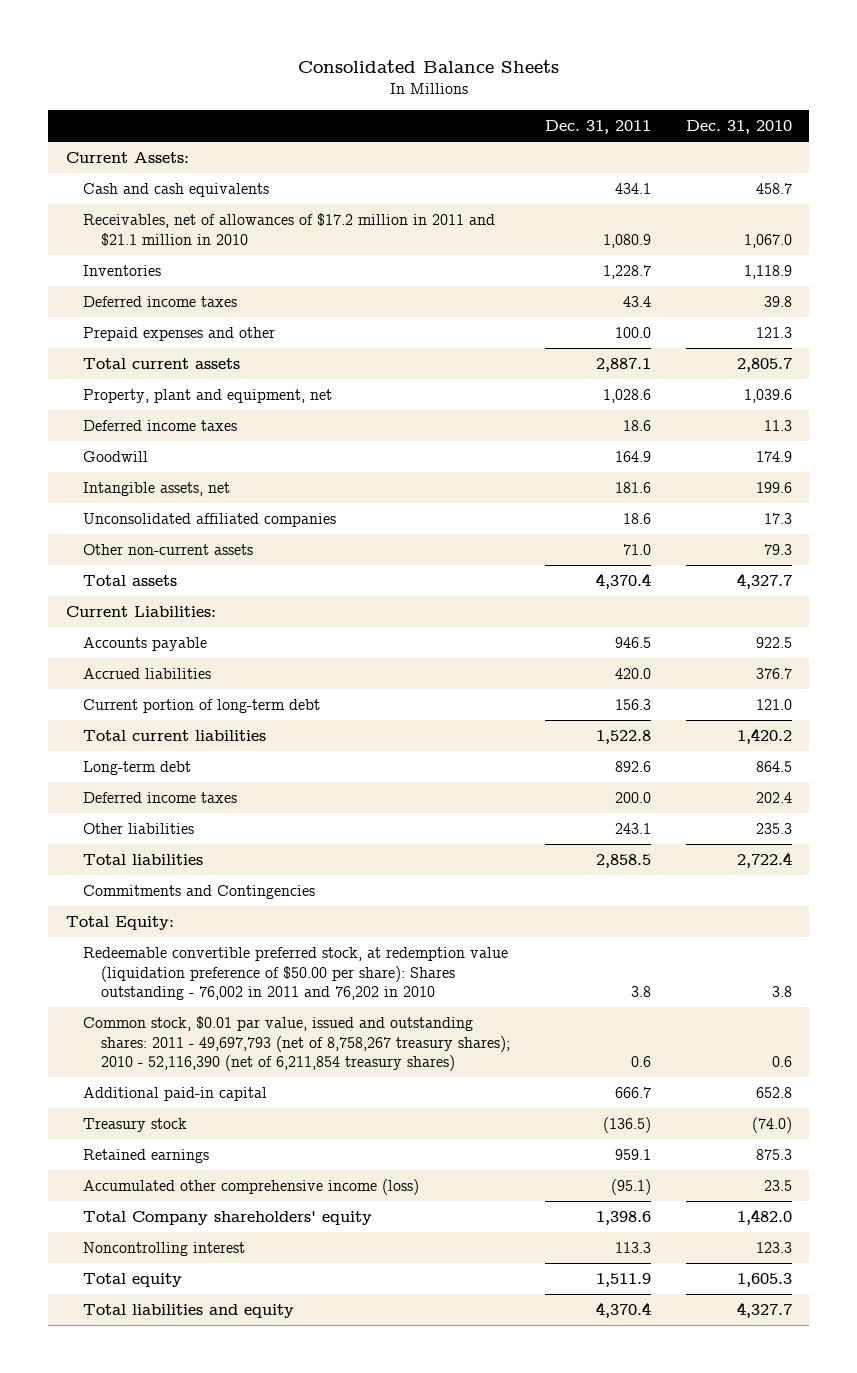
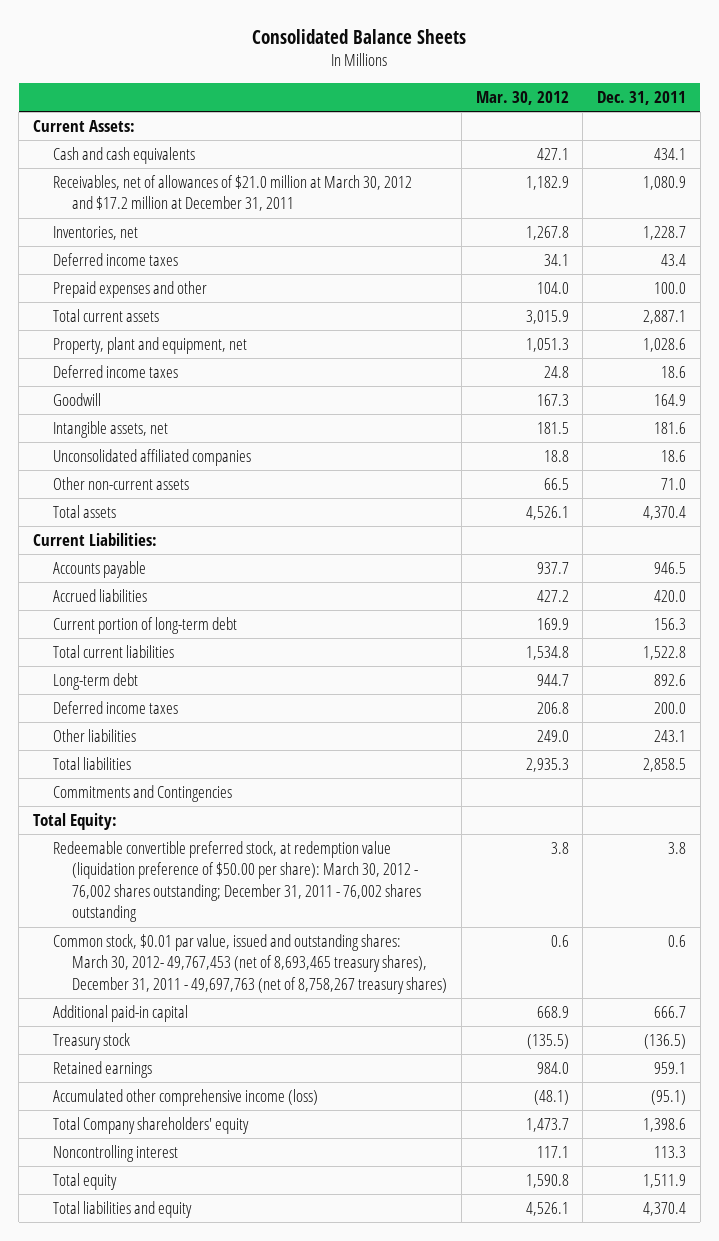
[685,120,792,135] Dec. 31, 2010 -> none
none -> [475,90,569,105] Mar. 30, 2012
[83,213,496,246] Receivables, net of allowances of $17.2 million in 2011 and $21.1 million in 2010 -> [52,175,412,212] Receivables, net of allowances of $21.0 million at March 30, 2012 and $17.2 million at December 31, 2011
[83,265,162,277] Inventories -> [52,226,138,241] Inventories, net
[83,947,509,1000] Redeemable convertible preferred stock, at redemption value (liquidation preference of $50.00 per share): Shares outstanding - 76,002 in 2011 and 76,202 in 2010 -> [52,841,422,923] Redeemable convertible preferred stock, at redemption value (liquidation preference of $50.00 per share): March 30, 2012 - 76,002 shares outstanding; December 31, 2011 - 76,002 shares outstanding
[83,1016,510,1071] Common stock, $0.01 par value, issued and outstanding shares: 2011 - 49,697,793 (net of 8,758,267 treasury shares); 2010 - 52,116,390 (net of 6,211,854 treasury shares) -> [52,934,448,994] Common stock, $0.01 par value, issued and outstanding shares: March 30, 2012- 49,767,453 (net of 8,693,465 treasury shares), December 31, 2011 - 49,697,763 (net of 8,758,267 treasury shares)

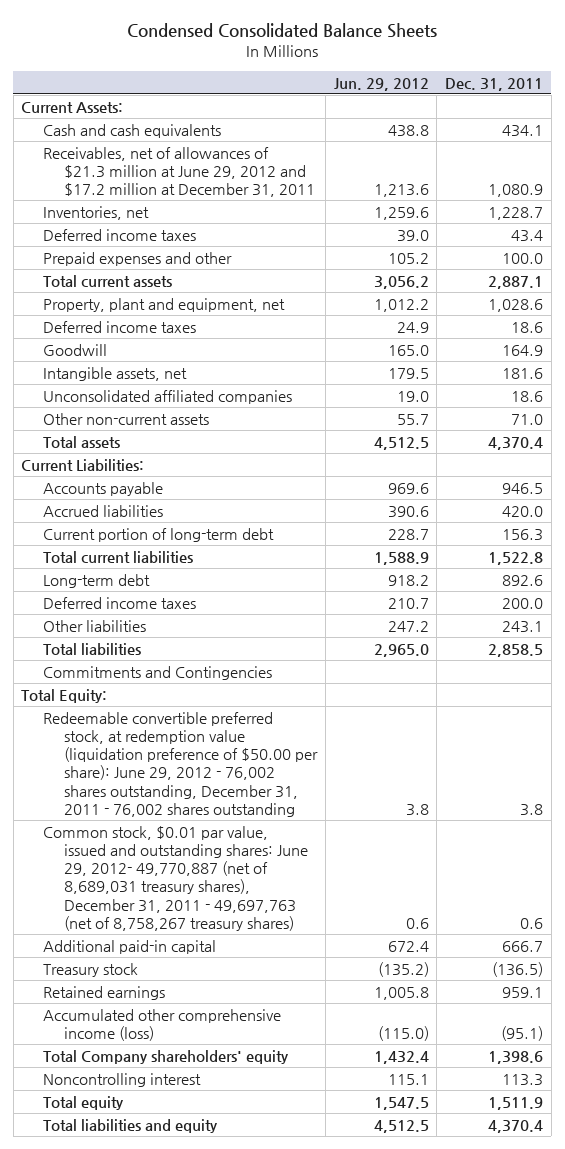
[252,29,467,45] Consolidated Balance Sheets -> [127,23,438,39] Condensed Consolidated Balance Sheets
[475,90,569,105] Mar. 30, 2012 -> none
none -> [333,77,429,91] Jun. 29, 2012
[52,175,412,212] Receivables, net of allowances of $21.0 million at March 30, 2012 and $17.2 million at December 31, 2011 -> [42,146,316,198] Receivables, net of allowances of $21.3 million at June 29, 2012 and $17.2 million at December 31, 2011
[52,841,422,923] Redeemable convertible preferred stock, at redemption value (liquidation preference of $50.00 per share): March 30, 2012 - 76,002 shares outstanding; December 31, 2011 - 76,002 shares outstanding -> [42,711,319,817] Redeemable convertible preferred stock, at redemption value (liquidation preference of $50.00 per share): June 29, 2012 - 76,002 shares outstanding, December 31, 2011 - 76,002 shares outstanding
[52,934,448,994] Common stock, $0.01 par value, issued and outstanding shares: March 30, 2012- 49,767,453 (net of 8,693,465 treasury shares), December 31, 2011 - 49,697,763 (net of 8,758,267 treasury shares) -> [42,825,309,931] Common stock, $0.01 par value, issued and outstanding shares: June 29, 2012- 49,770,887 (net of 8,689,031 treasury shares), December 31, 2011 - 49,697,763 (net of 8,758,267 treasury shares)

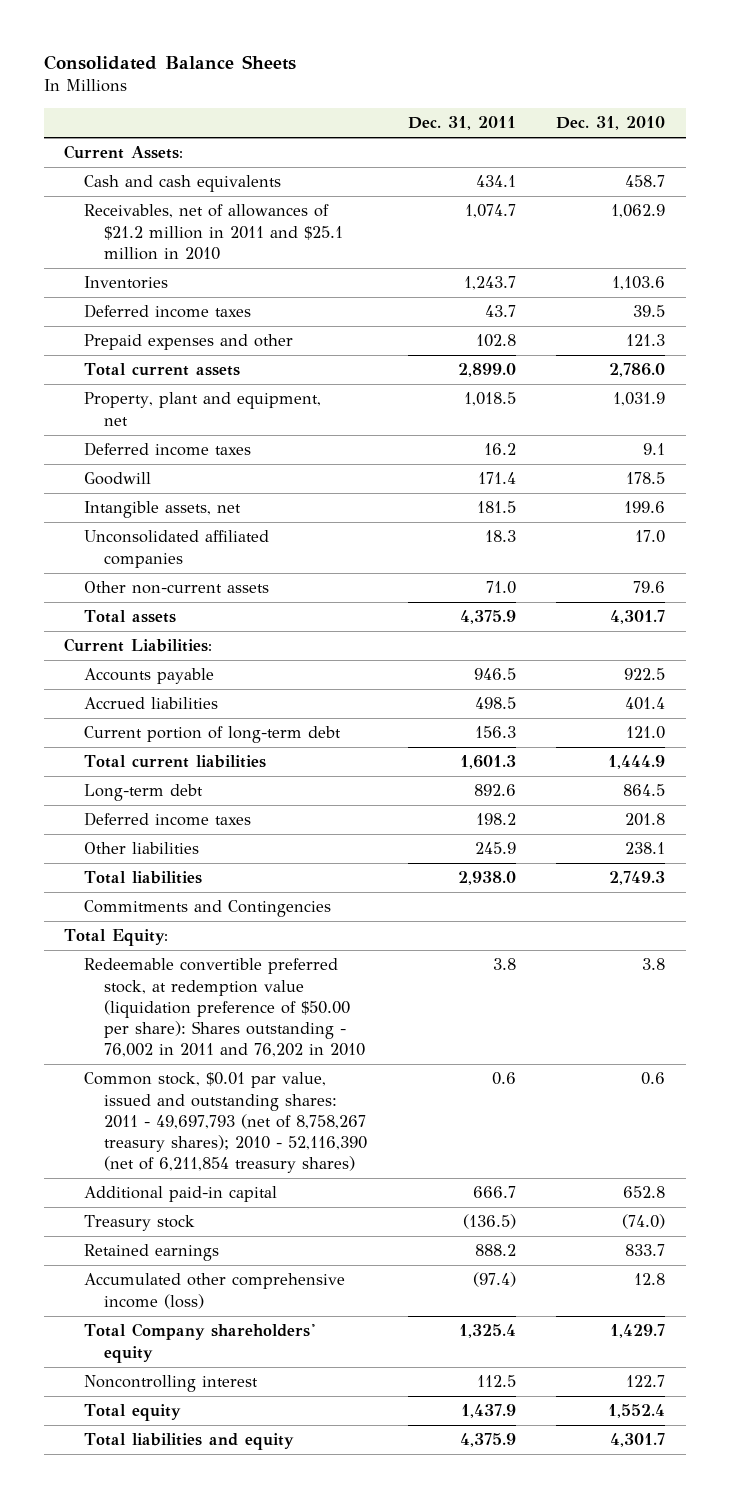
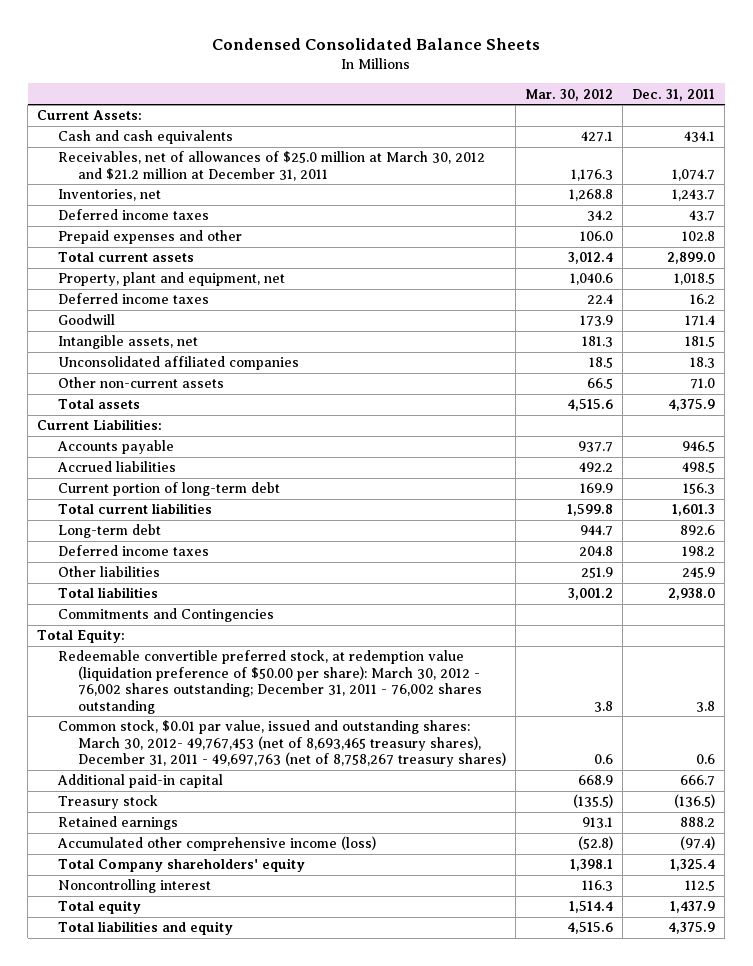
[43,55,296,71] Consolidated Balance Sheets -> [212,38,541,51] Condensed Consolidated Balance Sheets
[556,116,666,131] Dec. 31, 2010 -> none
none -> [524,88,613,101] Mar. 30, 2012
[84,204,343,260] Receivables, net of allowances of $21.2 million in 2011 and $25.1 million in 2010 -> [57,151,485,181] Receivables, net of allowances of $25.0 million at March 30, 2012 and $21.2 million at December 31, 2011
[84,276,169,290] Inventories -> [57,189,161,202] Inventories, net
[84,958,365,1058] Redeemable convertible preferred stock, at redemption value (liquidation preference of $50.00 per share): Shares outstanding - 76,002 in 2011 and 76,202 in 2010 -> [57,650,482,714] Redeemable convertible preferred stock, at redemption value (liquidation preference of $50.00 per share): March 30, 2012 - 76,002 shares outstanding; December 31, 2011 - 76,002 shares outstanding
[84,1072,367,1174] Common stock, $0.01 par value, issued and outstanding shares: 2011 - 49,697,793 (net of 8,758,267 treasury shares); 2010 - 52,116,390 (net of 6,211,854 treasury shares) -> [57,720,506,768] Common stock, $0.01 par value, issued and outstanding shares: March 30, 2012- 49,767,453 (net of 8,693,465 treasury shares), December 31, 2011 - 49,697,763 (net of 8,758,267 treasury shares)

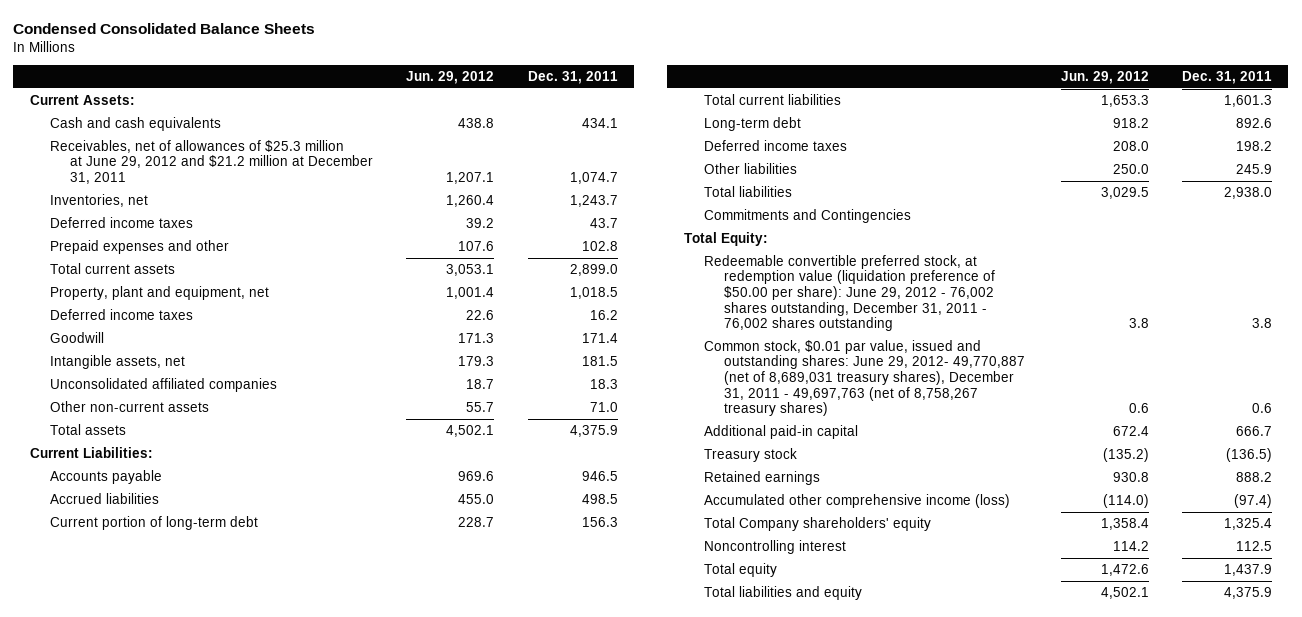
[524,88,613,101] Mar. 30, 2012 -> none
none -> [406,70,495,84] Jun. 29, 2012
[57,151,485,181] Receivables, net of allowances of $25.0 million at March 30, 2012 and $21.2 million at December 31, 2011 -> [49,139,374,184] Receivables, net of allowances of $25.3 million at June 29, 2012 and $21.2 million at December 31, 2011
[57,650,482,714] Redeemable convertible preferred stock, at redemption value (liquidation preference of $50.00 per share): March 30, 2012 - 76,002 shares outstanding; December 31, 2011 - 76,002 shares outstanding -> [704,254,996,332] Redeemable convertible preferred stock, at redemption value (liquidation preference of $50.00 per share): June 29, 2012 - 76,002 shares outstanding, December 31, 2011 - 76,002 shares outstanding
[57,720,506,768] Common stock, $0.01 par value, issued and outstanding shares: March 30, 2012- 49,767,453 (net of 8,693,465 treasury shares), December 31, 2011 - 49,697,763 (net of 8,758,267 treasury shares) -> [704,339,1026,417] Common stock, $0.01 par value, issued and outstanding shares: June 29, 2012- 49,770,887 (net of 8,689,031 treasury shares), December 31, 2011 - 49,697,763 (net of 8,758,267 treasury shares)

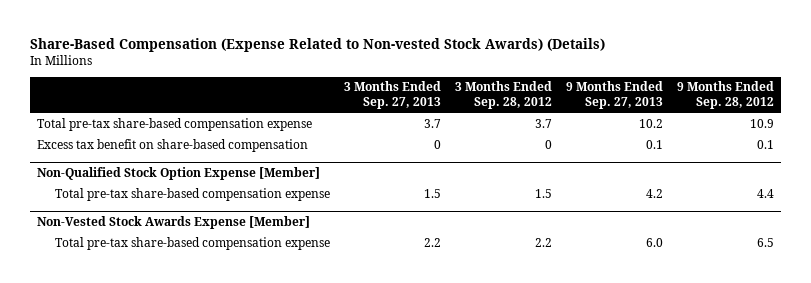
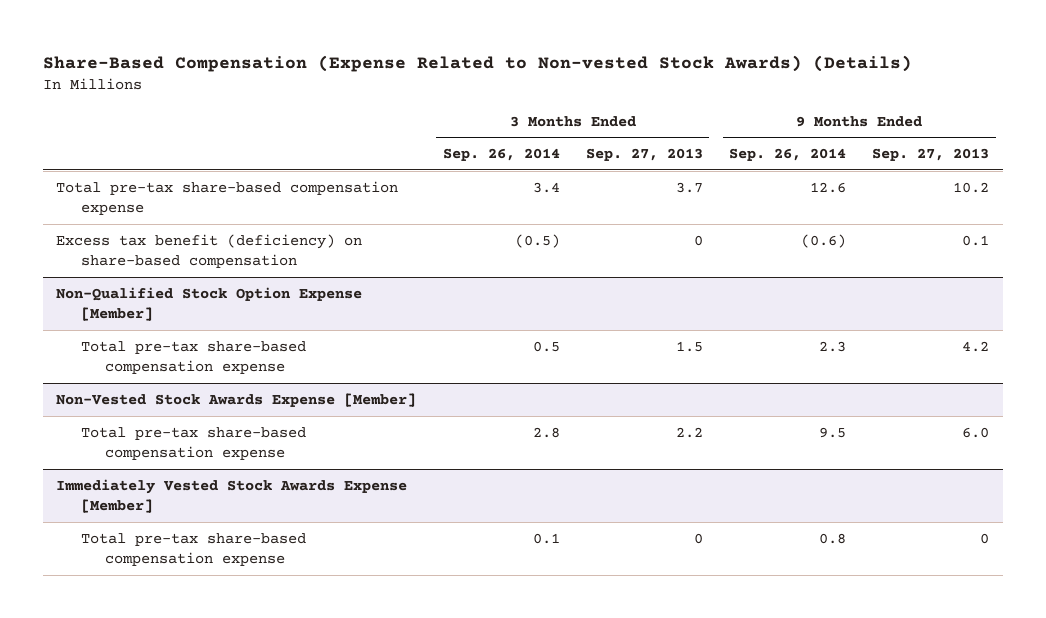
[455,81,553,110] 3 Months Ended Sep. 28, 2012 -> none
[677,81,775,110] 9 Months Ended Sep. 28, 2012 -> none
none -> [442,148,560,162] Sep. 26, 2014
none -> [729,148,847,162] Sep. 26, 2014
[37,138,309,152] Excess tax benefit on share-based compensation -> [56,233,363,269] Excess tax benefit (deficiency) on share-based compensation
none -> [56,478,408,514] Immediately Vested Stock Awards Expense [Member]
none -> [80,532,306,567] Total pre-tax share-based compensation expense

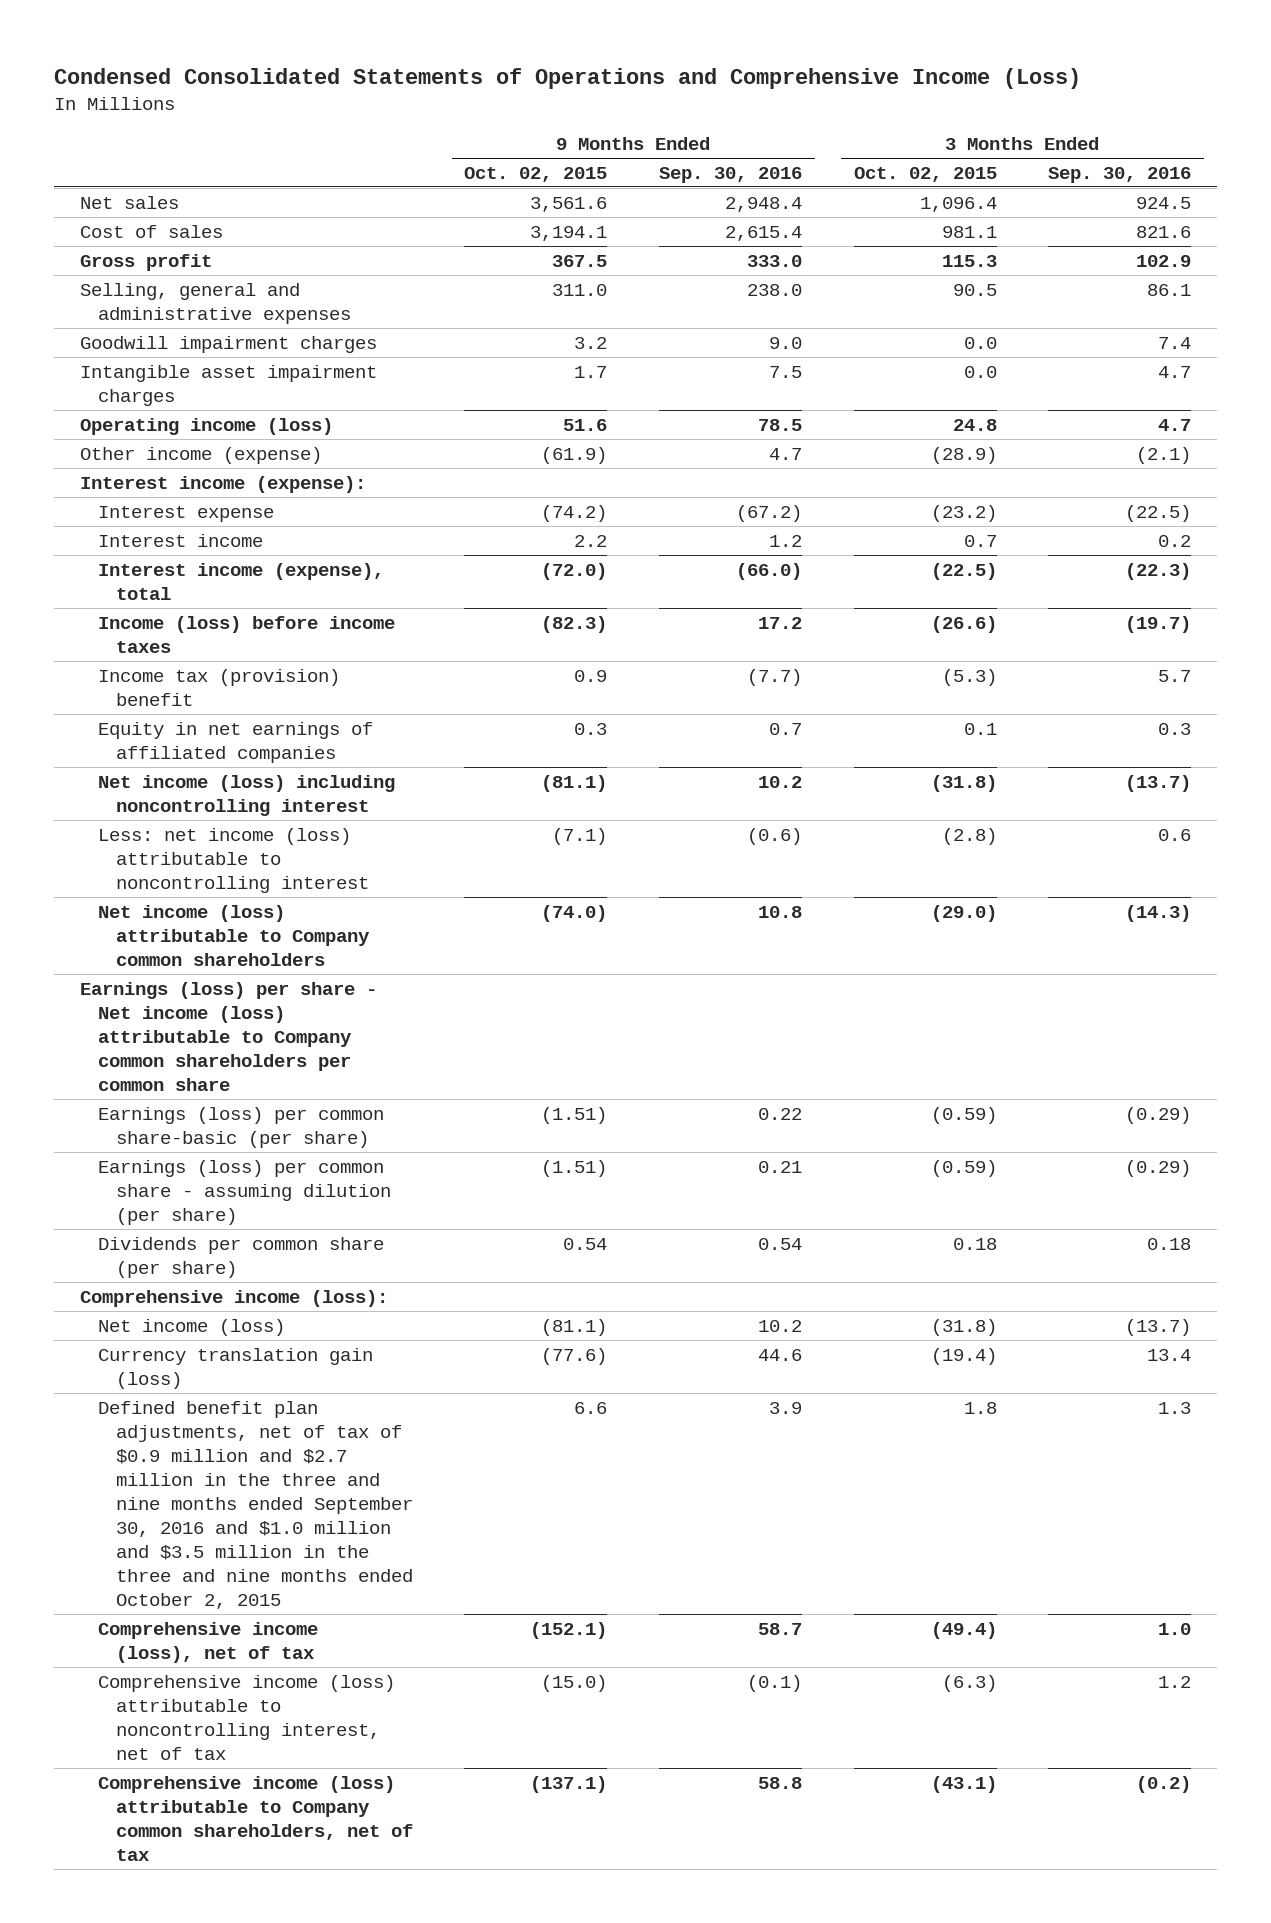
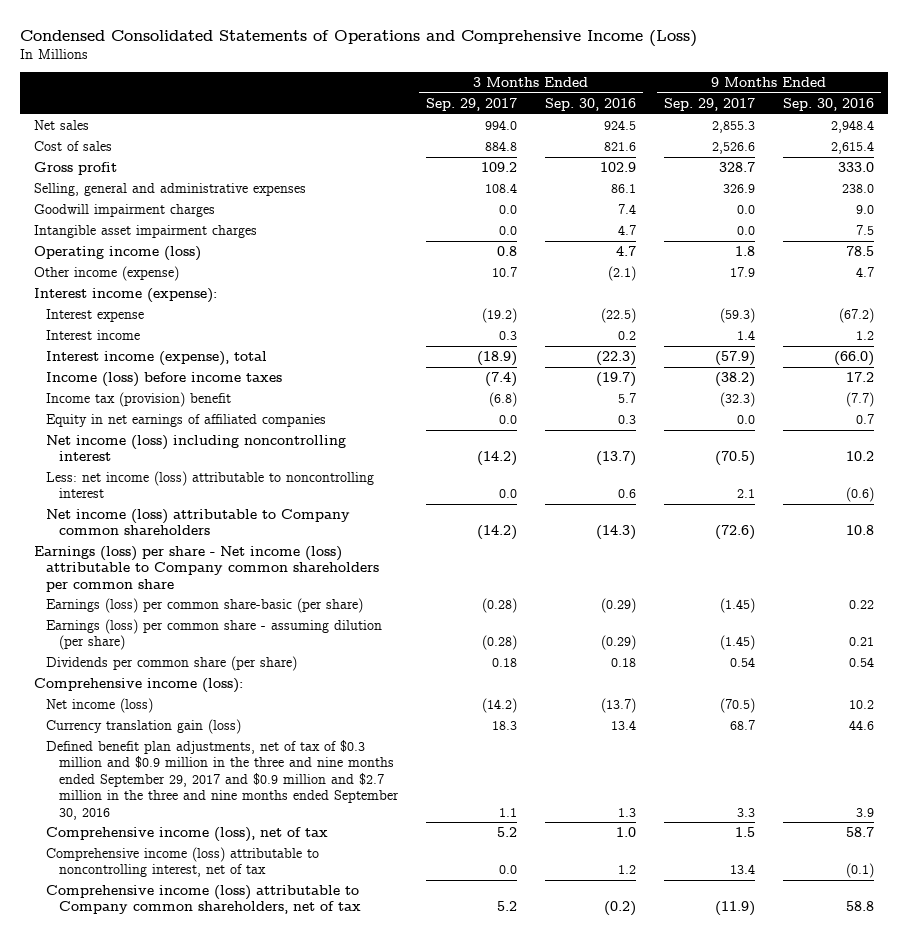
[464,166,608,182] Oct. 02, 2015 -> none
[853,166,997,182] Oct. 02, 2015 -> none
none -> [426,97,518,111] Sep. 29, 2017
none -> [663,97,755,111] Sep. 29, 2017
[98,1400,413,1609] Defined benefit plan adjustments, net of tax of $0.9 million and $2.7 million in the three and nine months ended September 30, 2016 and $1.0 million and $3.5 million in the three and nine months ended October 2, 2015 -> [46,739,400,820] Defined benefit plan adjustments, net of tax of $0.3 million and $0.9 million in the three and nine months ended September 29, 2017 and $0.9 million and $2.7 million in the three and nine months ended September 30, 2016

